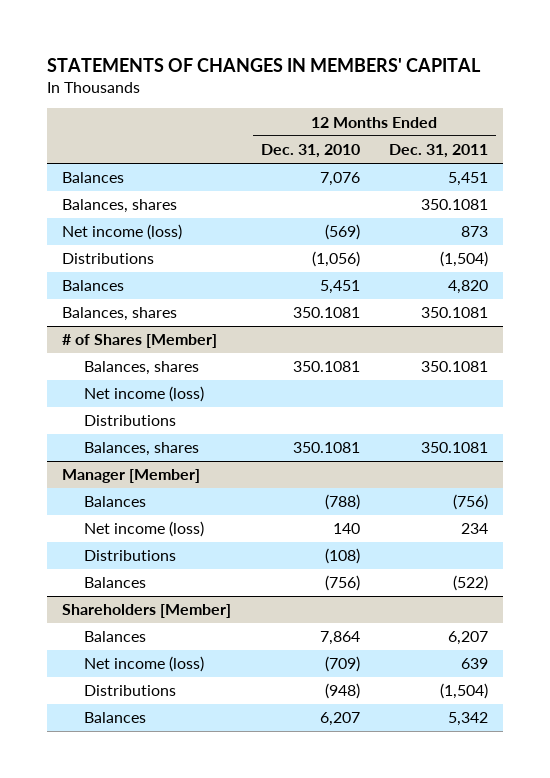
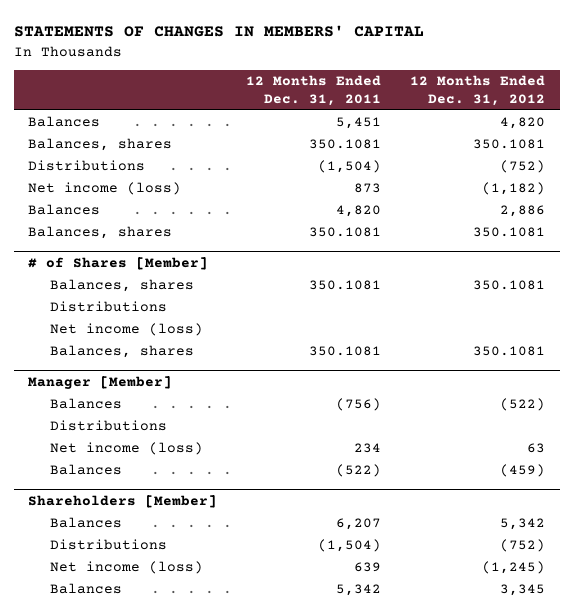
[260,144,360,159] Dec. 31, 2010 -> none
none -> [410,75,546,107] 12 Months Ended Dec. 31, 2012
[62,224,183,241] Net income (loss) -> [28,182,182,196] Net income (loss)
[84,386,205,403] Net income (loss) -> [50,323,204,337] Net income (loss)
[84,521,205,538] Net income (loss) -> [50,442,204,456] Net income (loss)
[84,656,205,673] Net income (loss) -> [50,561,204,575] Net income (loss)

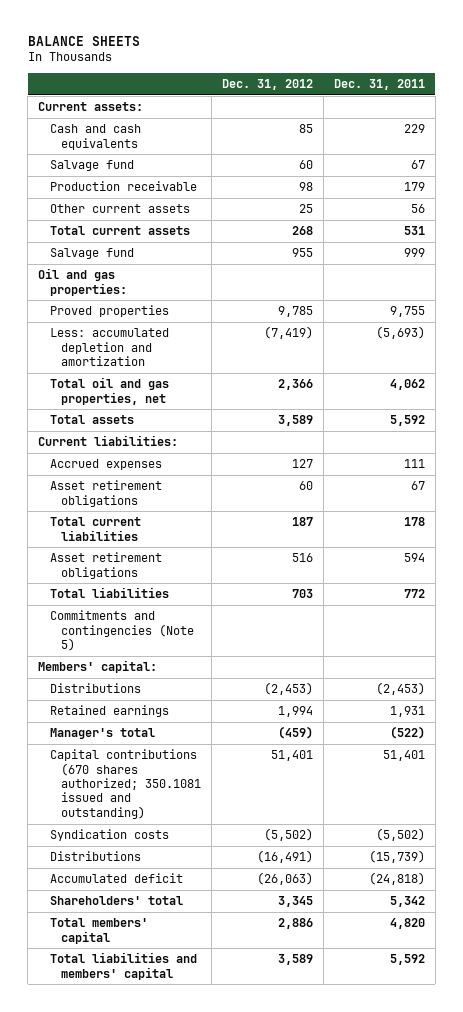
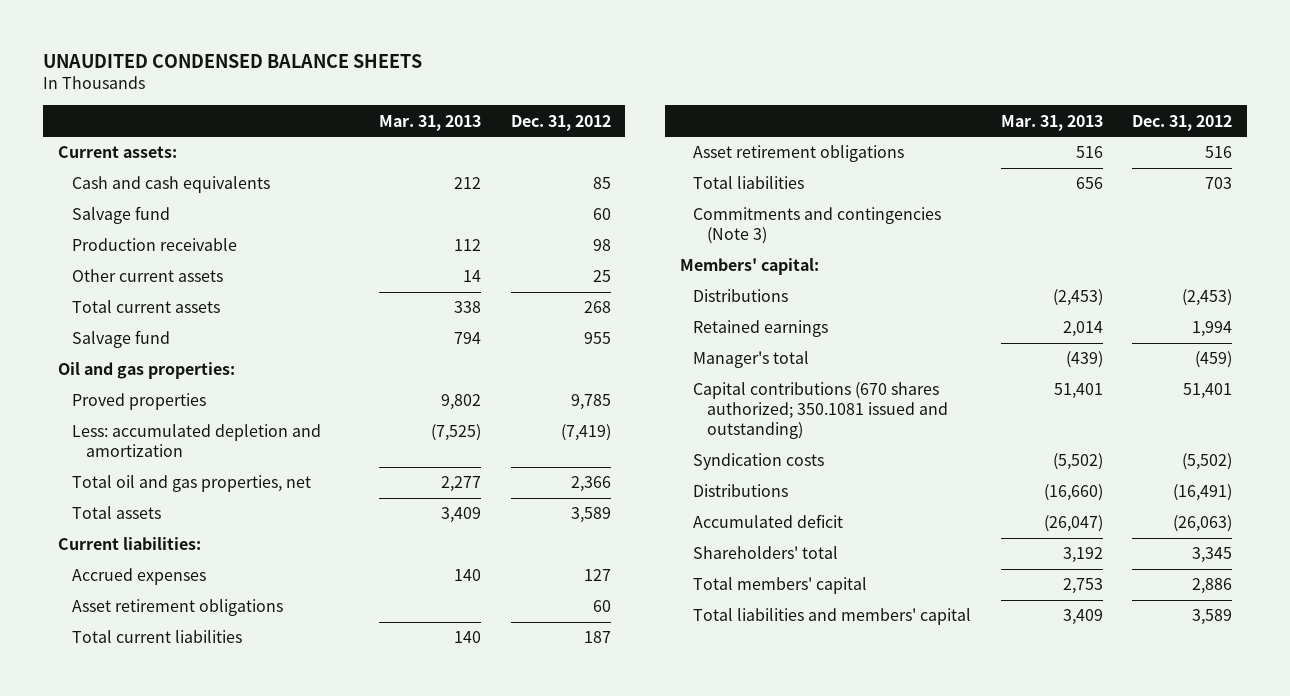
[27,35,140,46] BALANCE SHEETS -> [43,53,423,68] UNAUDITED CONDENSED BALANCE SHEETS
[333,78,425,90] Dec. 31, 2011 -> none
none -> [379,114,482,131] Mar. 31, 2013
[49,610,194,651] Commitments and contingencies (Note 5) -> [693,207,942,245] Commitments and contingencies (Note 3)

